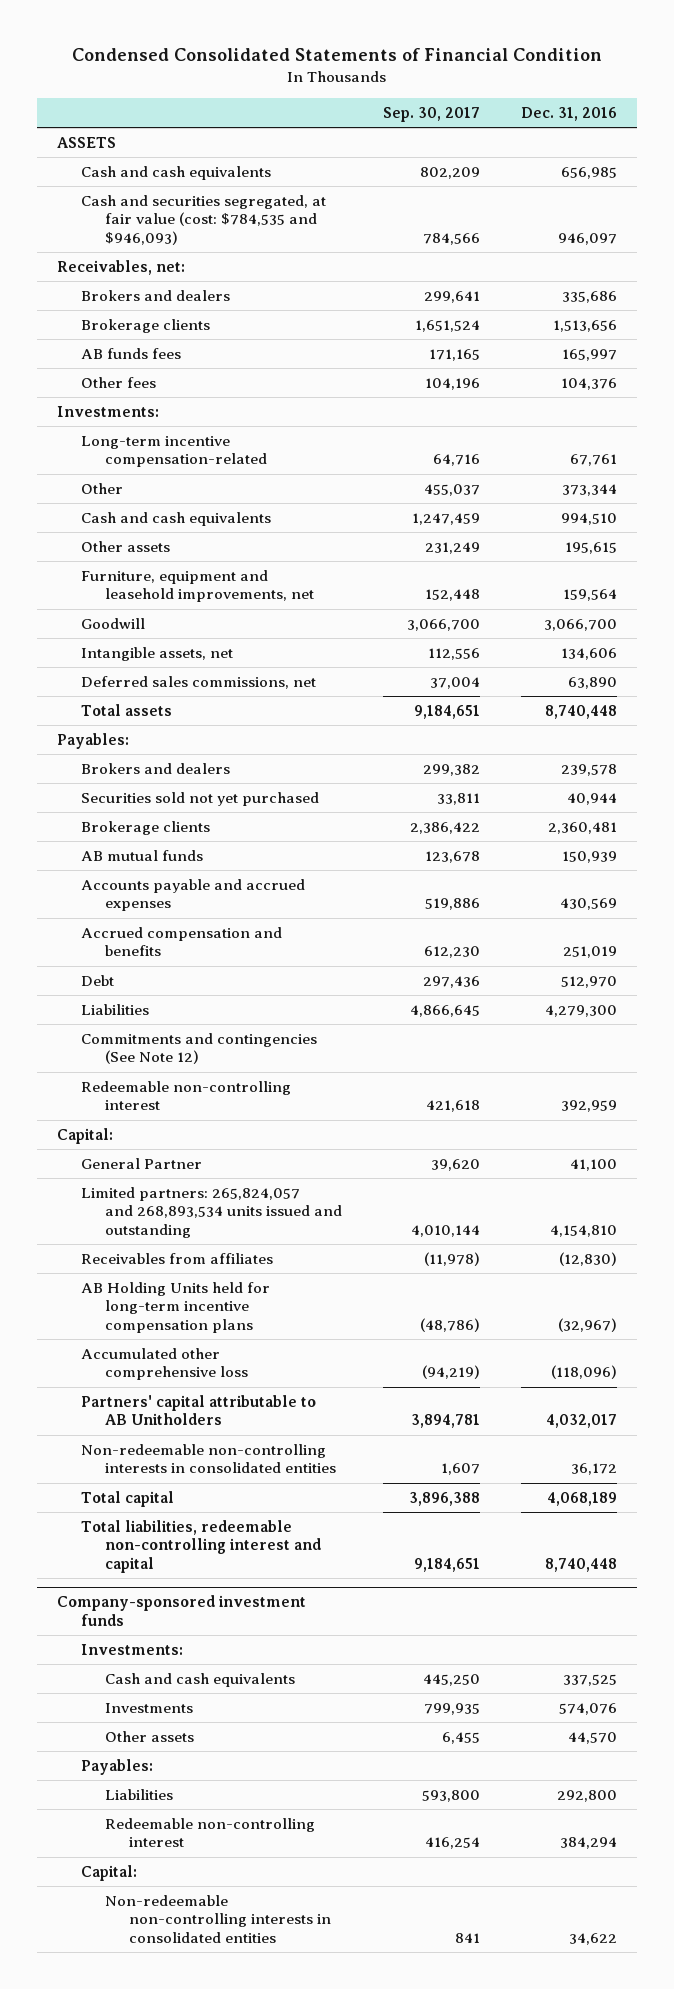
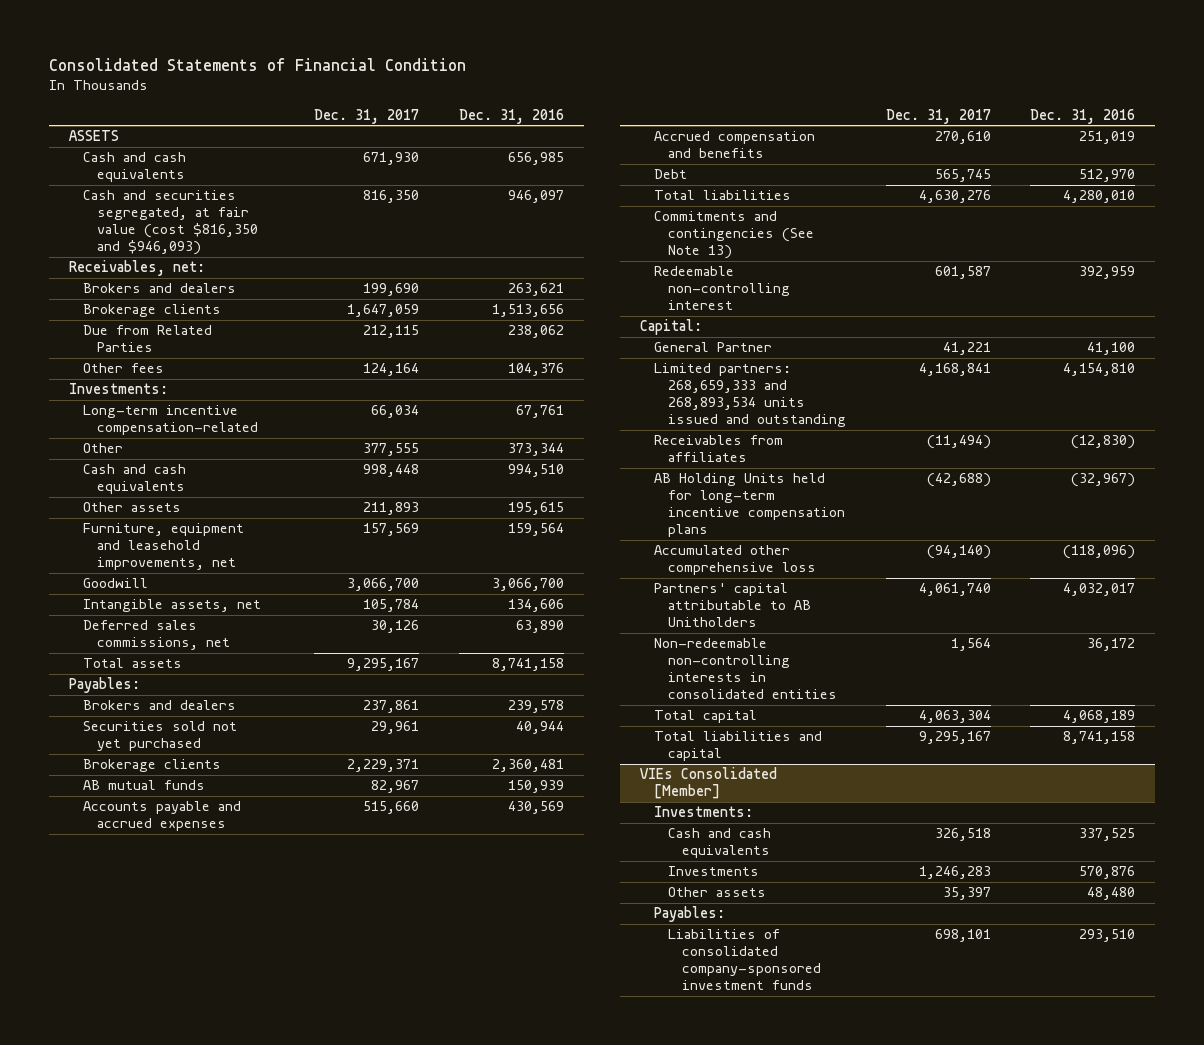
[71,47,602,61] Condensed Consolidated Statements of Financial Condition -> [48,57,466,71] Consolidated Statements of Financial Condition
[383,106,481,122] Sep. 30, 2017 -> none
none -> [314,108,420,124] Dec. 31, 2017
[81,195,327,245] Cash and securities segregated, at fair value (cost: $784,535 and $946,093) -> [82,190,258,256] Cash and securities segregated, at fair value (cost $816,350 and $946,093)
[561,291,617,304] 335,686 -> [508,283,565,297] 263,621
[81,348,182,360] AB funds fees -> none
none -> [82,325,212,353] Due from Related Parties
[544,705,617,720] 8,740,448 -> [492,658,565,672] 8,741,158
[81,1004,150,1016] Liabilities -> [653,190,791,201] Total liabilities
[544,1005,617,1018] 4,279,300 -> [1063,190,1136,204] 4,280,010
[81,1033,318,1065] Commitments and contingencies (See Note 12) -> [653,211,814,260] Commitments and contingencies (See Note 13)
[81,1187,343,1238] Limited partners: 265,824,057 and 268,893,534 units issued and outstanding -> [653,363,846,428] Limited partners: 268,659,333 and 268,893,534 units issued and outstanding
[57,1595,307,1626] Company-sponsored investment funds -> none
[81,1520,322,1573] Total liabilities, redeemable non-controlling interest and capital -> [653,731,822,762] Total liabilities and capital
[544,1557,617,1572] 8,740,448 -> [1063,731,1136,745] 8,741,158
none -> [639,767,777,800] VIEs Consolidated [Member]
[558,1703,617,1716] 574,076 -> [1079,866,1136,880] 570,876
[567,1732,617,1745] 44,570 -> [1087,887,1136,901] 48,480
[105,1789,174,1801] Liabilities -> none
[105,1818,316,1848] Redeemable non-controlling interest -> none
[81,1865,138,1882] Capital: -> none
[105,1895,332,1943] Non-redeemable non-controlling interests in consolidated entities -> none
none -> [667,929,821,991] Liabilities of consolidated company-sponsored investment funds

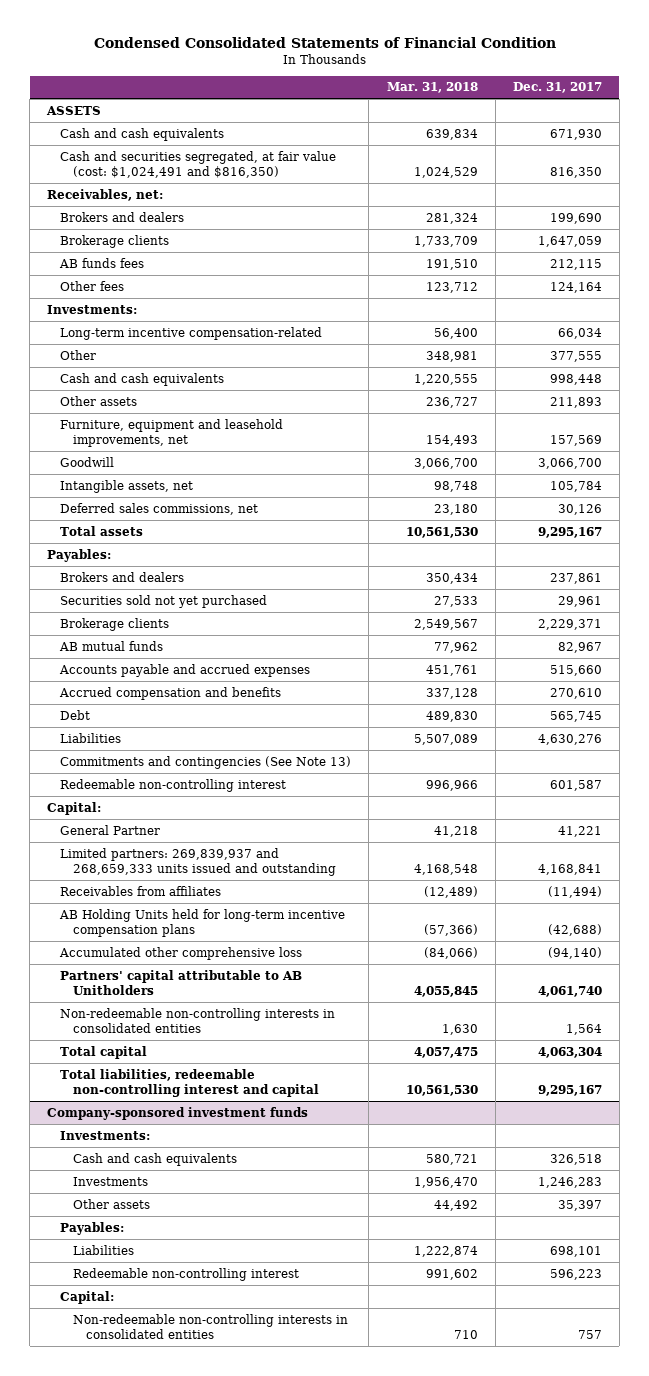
[48,57,466,71] Consolidated Statements of Financial Condition -> [93,36,556,48] Condensed Consolidated Statements of Financial Condition
[459,108,565,124] Dec. 31, 2016 -> none
none -> [386,82,478,94] Mar. 31, 2018
[82,190,258,256] Cash and securities segregated, at fair value (cost $816,350 and $946,093) -> [60,150,337,178] Cash and securities segregated, at fair value (cost: $1,024,491 and $816,350)
[82,325,212,353] Due from Related Parties -> [59,257,145,268] AB funds fees
[653,190,791,201] Total liabilities -> [60,732,122,743] Liabilities
[653,363,846,428] Limited partners: 268,659,333 and 268,893,534 units issued and outstanding -> [60,847,337,876] Limited partners: 269,839,937 and 268,659,333 units issued and outstanding
[639,767,777,800] VIEs Consolidated [Member] -> none
[653,731,822,762] Total liabilities and capital -> [60,1068,320,1097] Total liabilities, redeemable non-controlling interest and capital
none -> [47,1106,309,1120] Company-sponsored investment funds
[667,929,821,991] Liabilities of consolidated company-sponsored investment funds -> [73,1244,135,1255] Liabilities
none -> [73,1267,300,1281] Redeemable non-controlling interest
none -> [60,1290,115,1304] Capital:
none -> [73,1313,349,1339] Non-redeemable non-controlling interests in consolidated entities

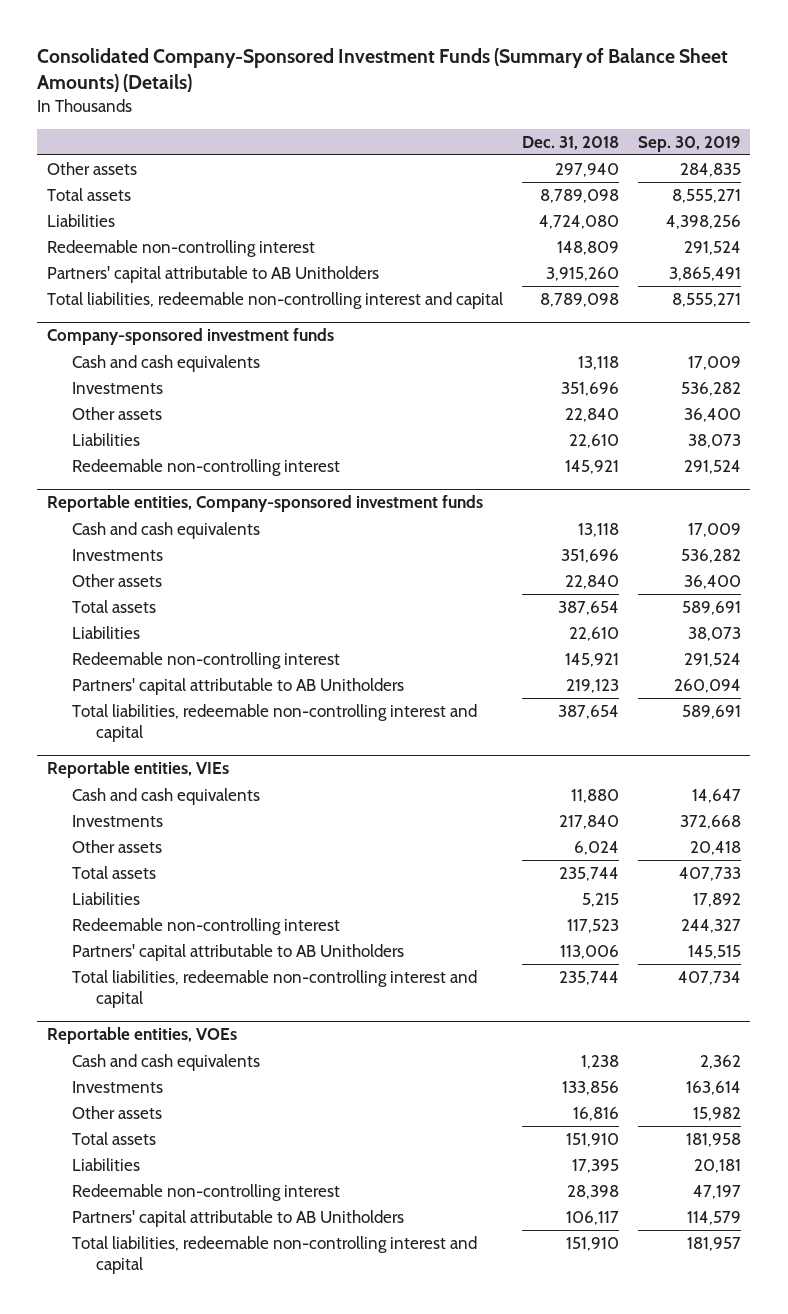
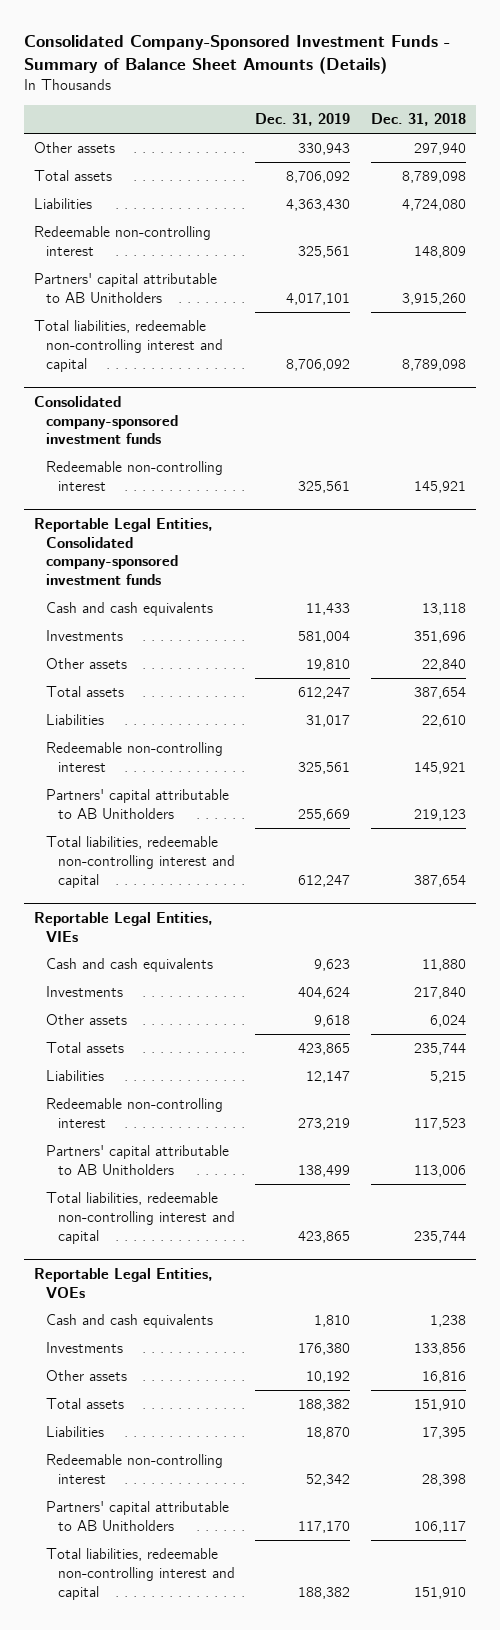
[37,48,729,93] Consolidated Company-Sponsored Investment Funds (Summary of Balance Sheet Amounts) (Details) -> [23,34,450,74] Consolidated Company-Sponsored Investment Funds - Summary of Balance Sheet Amounts (Details)
[637,135,741,152] Sep. 30, 2019 -> none
none -> [255,113,351,127] Dec. 31, 2019
[71,354,260,372] Cash and cash equivalents -> none
[71,381,163,394] Investments -> none
[71,406,162,420] Other assets -> none
[71,432,140,446] Liabilities -> none
[46,328,334,346] Company-sponsored investment funds -> [33,395,178,445] Consolidated company-sponsored investment funds
[46,495,483,513] Reportable entities, Company-sponsored investment funds -> [33,517,213,586] Reportable Legal Entities, Consolidated company-sponsored investment funds
[46,761,229,779] Reportable entities, VIEs -> [33,911,213,942] Reportable Legal Entities, VIEs
[46,1027,237,1045] Reportable entities, VOEs -> [33,1267,213,1298] Reportable Legal Entities, VOEs

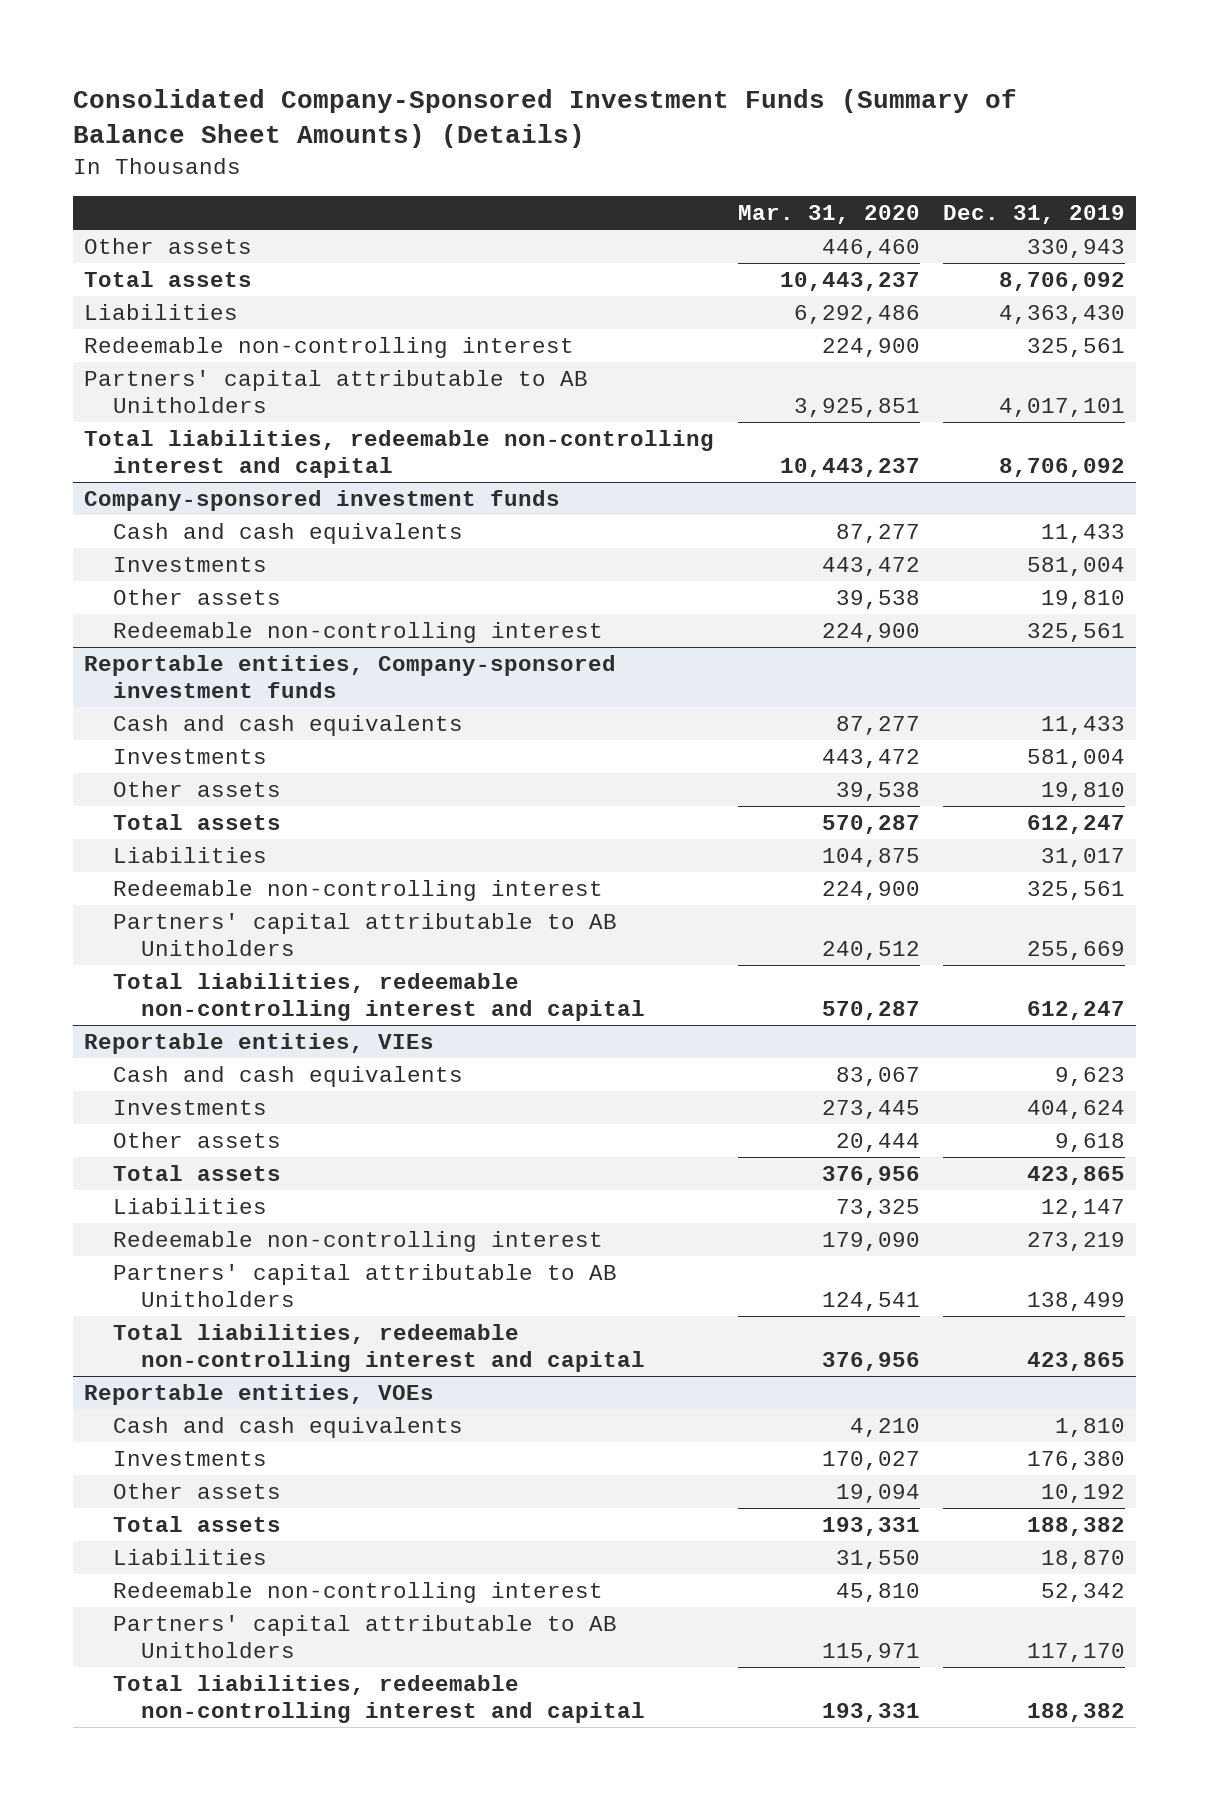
[23,34,450,74] Consolidated Company-Sponsored Investment Funds - Summary of Balance Sheet Amounts (Details) -> [72,89,1017,149] Consolidated Company-Sponsored Investment Funds (Summary of Balance Sheet Amounts) (Details)
[370,113,466,127] Dec. 31, 2018 -> none
none -> [737,205,920,225] Mar. 31, 2020
[33,395,178,445] Consolidated company-sponsored investment funds -> [84,489,561,511] Company-sponsored investment funds
none -> [112,522,463,544] Cash and cash equivalents
none -> [112,556,267,572] Investments
none -> [112,588,281,605] Other assets
[33,517,213,586] Reportable Legal Entities, Consolidated company-sponsored investment funds -> [84,654,617,698] Reportable entities, Company-sponsored investment funds
[33,911,213,942] Reportable Legal Entities, VIEs -> [84,1032,435,1054] Reportable entities, VIEs
[33,1267,213,1298] Reportable Legal Entities, VOEs -> [84,1383,435,1405] Reportable entities, VOEs

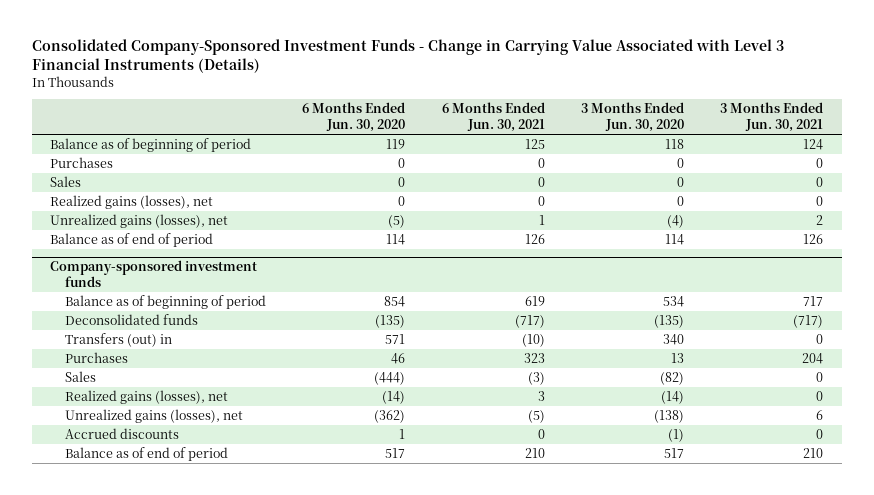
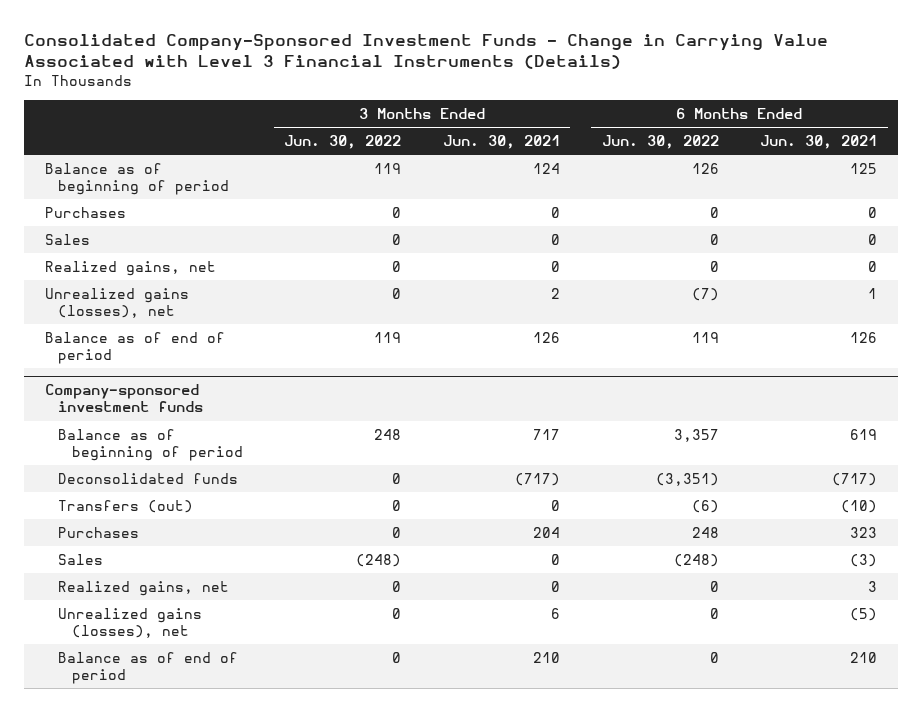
[302,102,406,133] 6 Months Ended Jun. 30, 2020 -> none
[581,102,685,133] 3 Months Ended Jun. 30, 2020 -> none
none -> [284,135,402,150] Jun. 30, 2022
none -> [601,135,719,150] Jun. 30, 2022
[50,195,214,210] Realized gains (losses), net -> [44,260,216,276] Realized gains, net
[64,333,172,348] Transfers (out) in -> [58,499,194,513] Transfers (out)
[64,390,228,405] Realized gains (losses), net -> [58,580,230,596] Realized gains, net
[64,428,179,440] Accrued discounts -> none

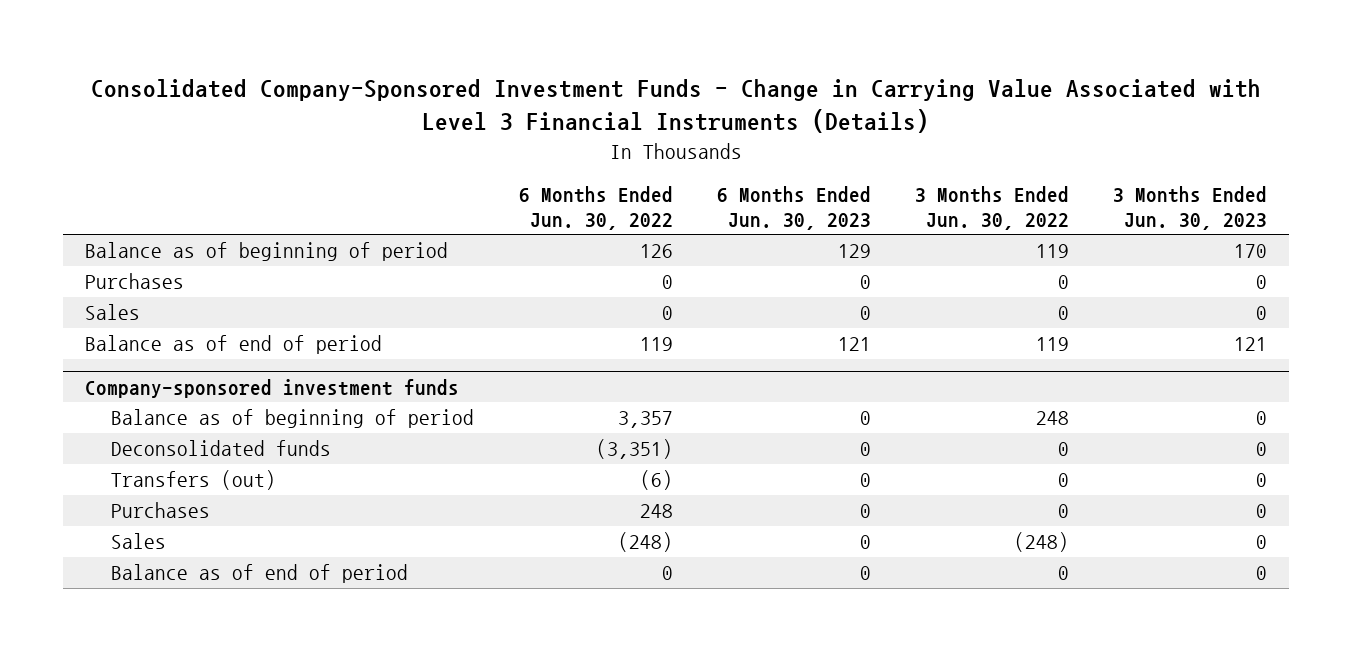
[442,135,560,150] Jun. 30, 2021 -> none
[760,135,878,150] Jun. 30, 2021 -> none
none -> [716,185,871,230] 6 Months Ended Jun. 30, 2023
none -> [1112,185,1267,230] 3 Months Ended Jun. 30, 2023
[44,260,216,276] Realized gains, net -> none
[44,287,189,318] Unrealized gains (losses), net -> none
[58,580,230,596] Realized gains, net -> none
[58,607,203,638] Unrealized gains (losses), net -> none

